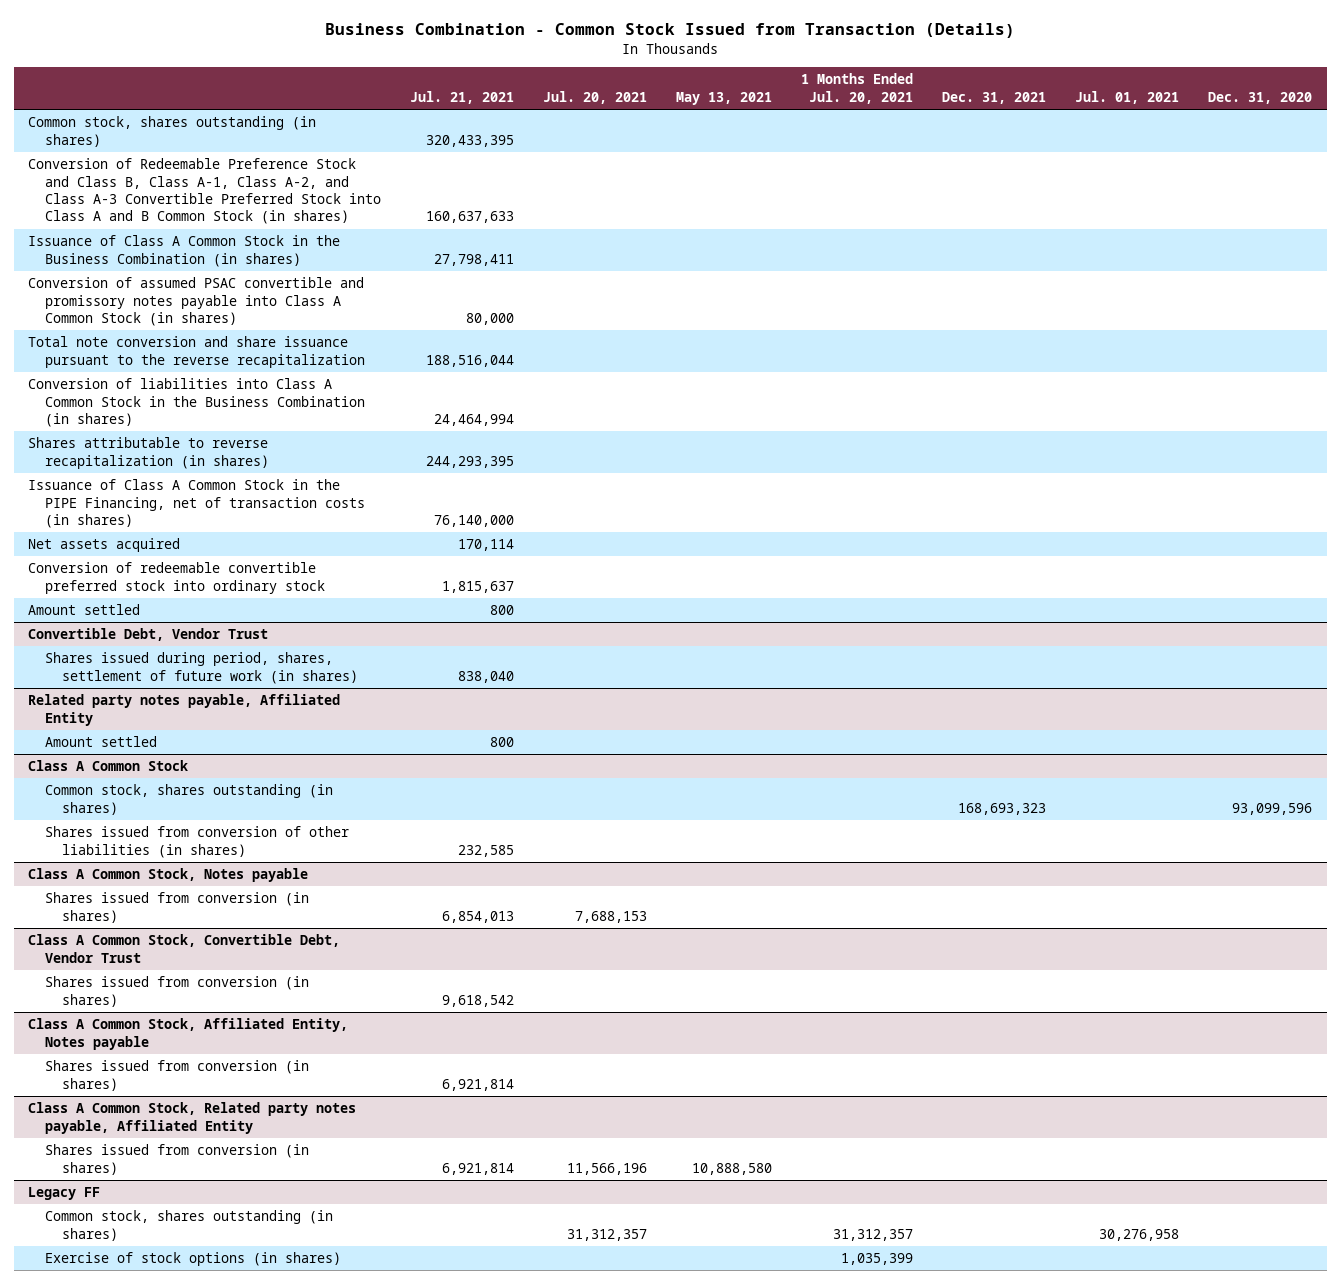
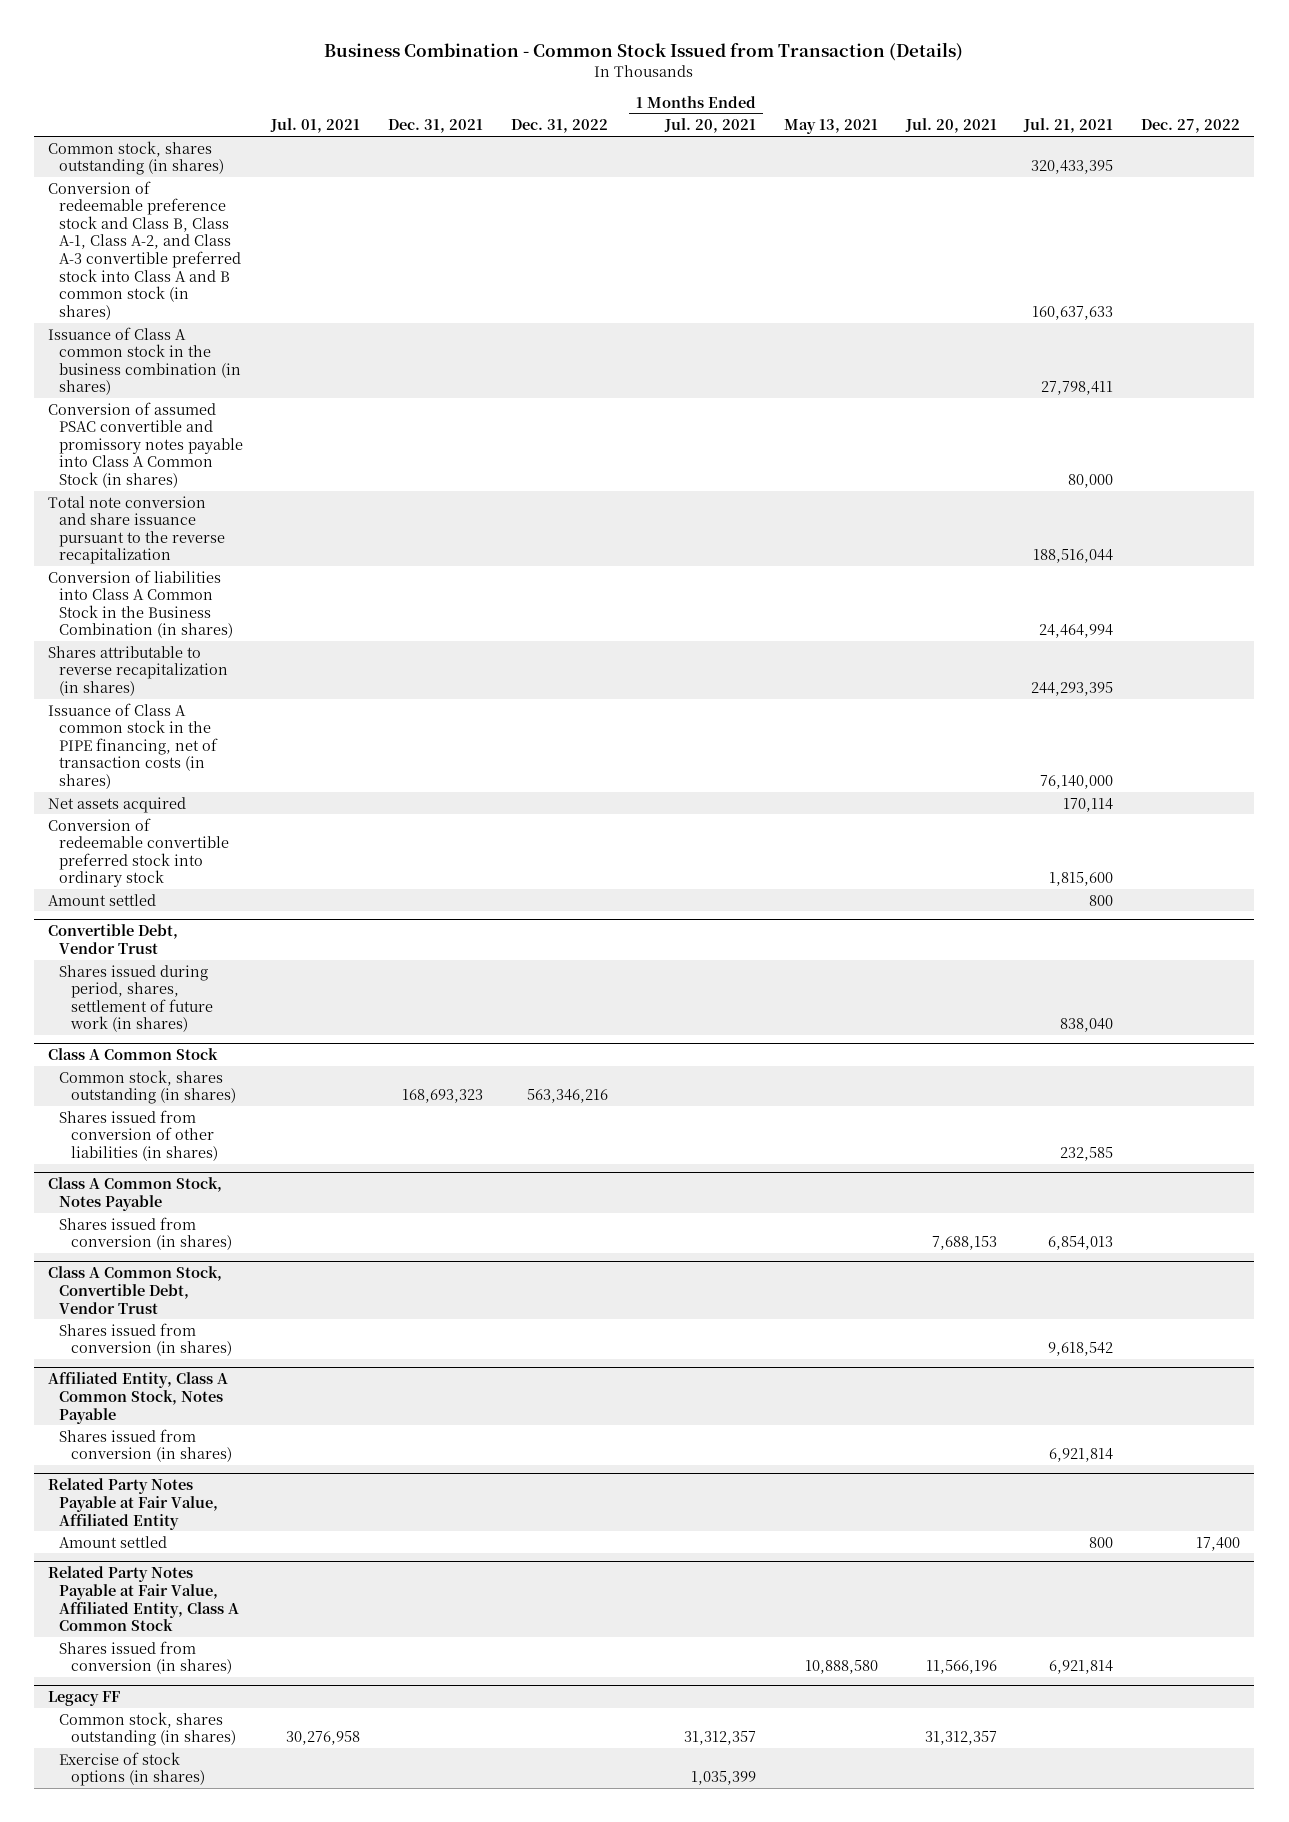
[1208,91,1313,104] Dec. 31, 2020 -> none
none -> [511,119,609,134] Dec. 31, 2022
none -> [1141,119,1241,134] Dec. 27, 2022
[28,158,382,225] Conversion of Redeemable Preference Stock and Class B, Class A-1, Class A-2, and Class A-3 Convertible Preferred Stock into Class A and B Common Stock (in shares) -> [48,180,242,320] Conversion of redeemable preference stock and Class B, Class A-1, Class A-2, and Class A-3 convertible preferred stock into Class A and B common stock (in shares)
[28,235,341,267] Issuance of Class A Common Stock in the Business Combination (in shares) -> [48,326,242,396] Issuance of Class A common stock in the business combination (in shares)
[28,479,366,529] Issuance of Class A Common Stock in the PIPE Financing, net of transaction costs (in shares) -> [48,702,219,789] Issuance of Class A common stock in the PIPE financing, net of transaction costs (in shares)
[442,580,515,593] 1,815,637 -> [1049,872,1114,887] 1,815,600
[28,694,341,726] Related party notes payable, Affiliated Entity -> none
[45,736,158,748] Amount settled -> none
[28,868,309,883] Class A Common Stock, Notes payable -> [48,1177,223,1211] Class A Common Stock, Notes Payable
[28,1018,349,1050] Class A Common Stock, Affiliated Entity, Notes payable -> [48,1372,229,1424] Affiliated Entity, Class A Common Stock, Notes Payable
none -> [48,1478,219,1530] Related Party Notes Payable at Fair Value, Affiliated Entity
none -> [59,1535,168,1548] Amount settled
[28,1102,357,1134] Class A Common Stock, Related party notes payable, Affiliated Entity -> [48,1566,240,1632] Related Party Notes Payable at Fair Value, Affiliated Entity, Class A Common Stock

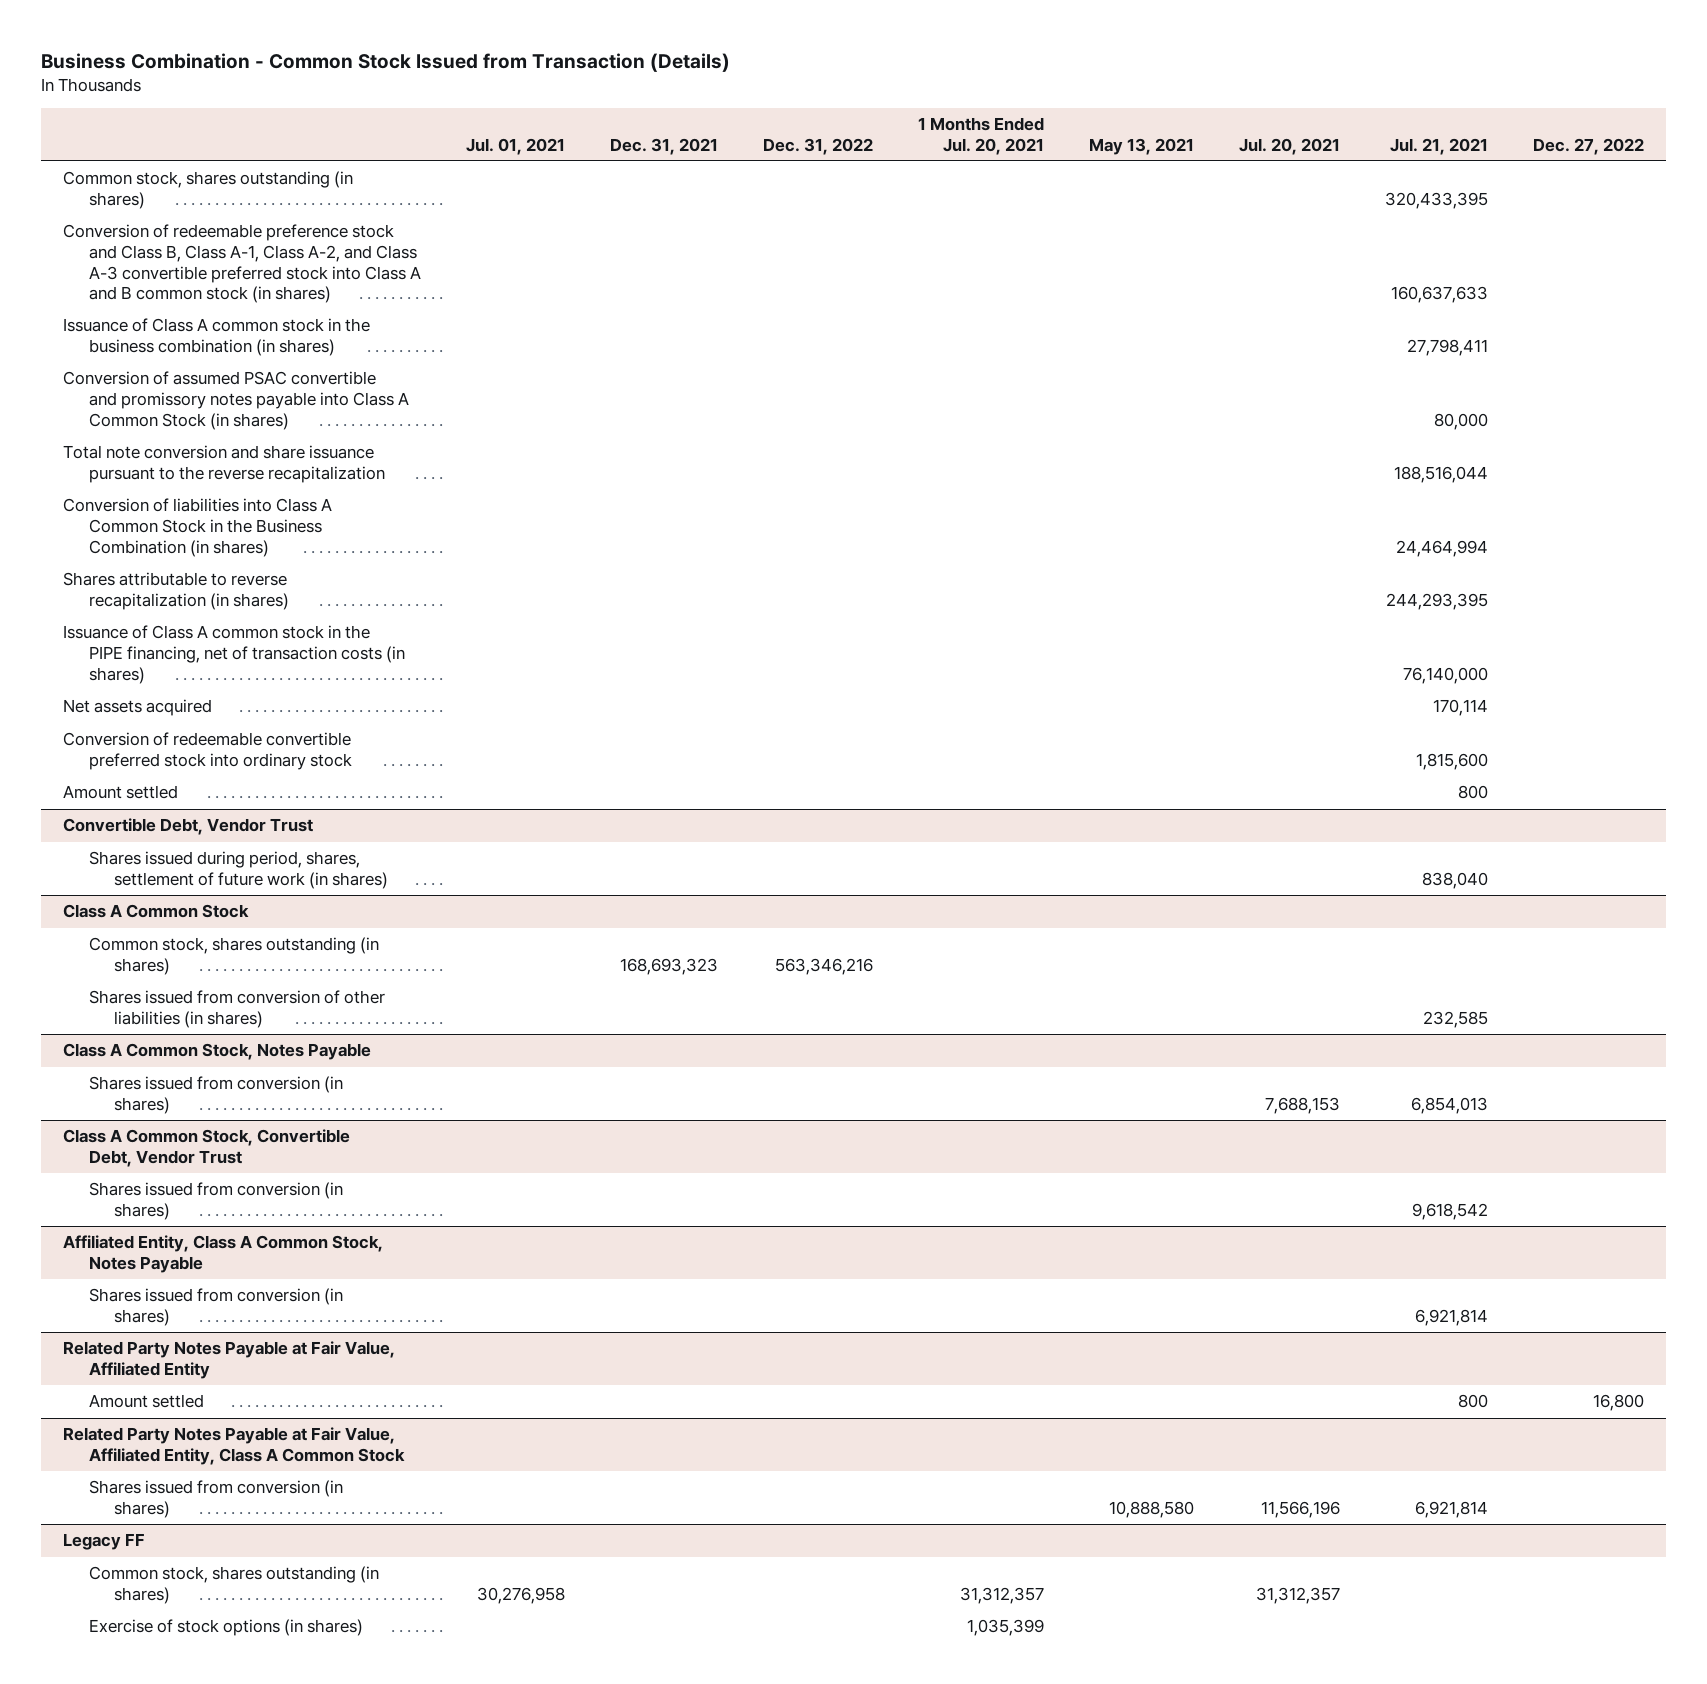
[1196,1536,1241,1551] 17,400 -> [1592,1394,1644,1412] 16,800

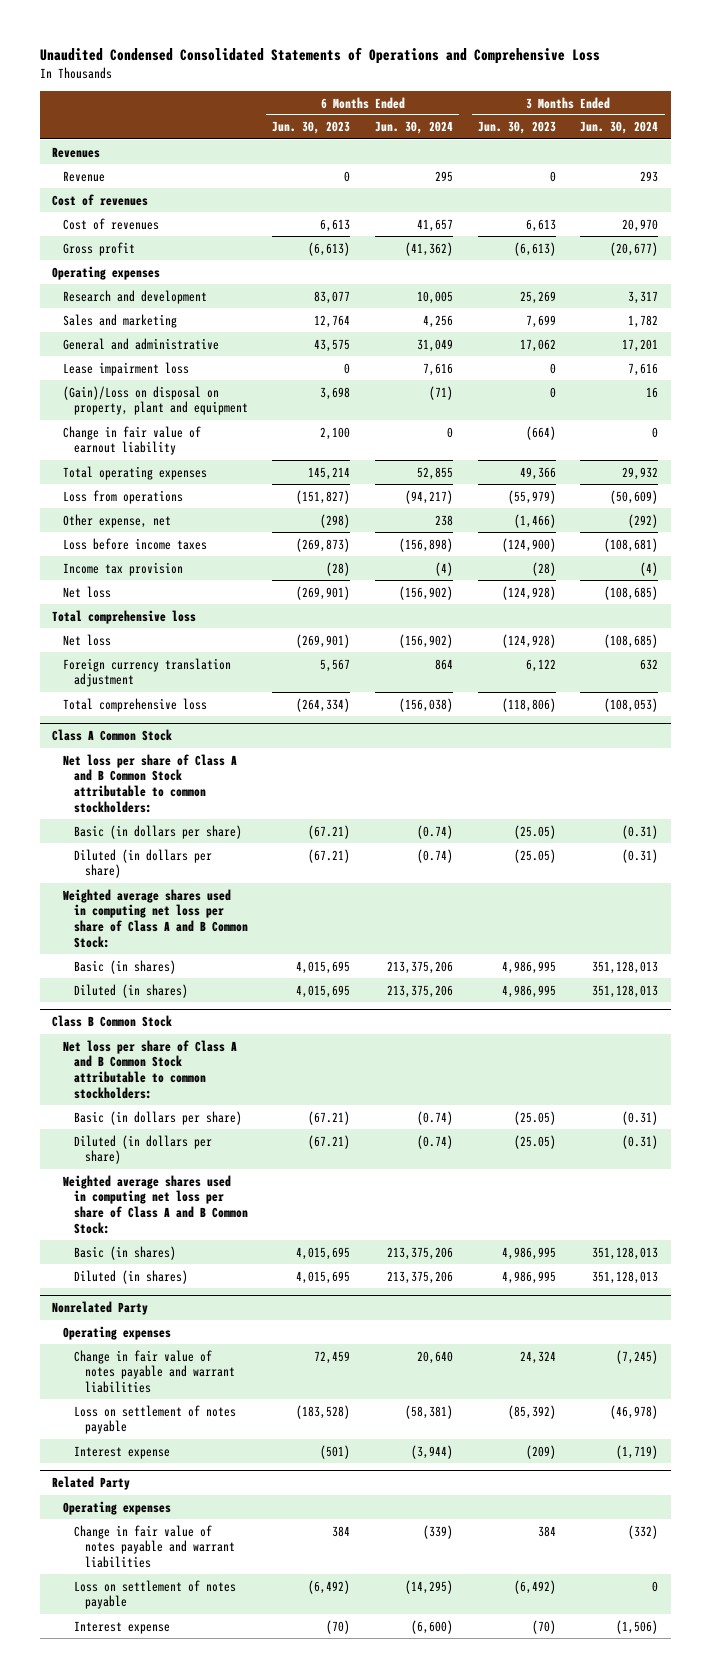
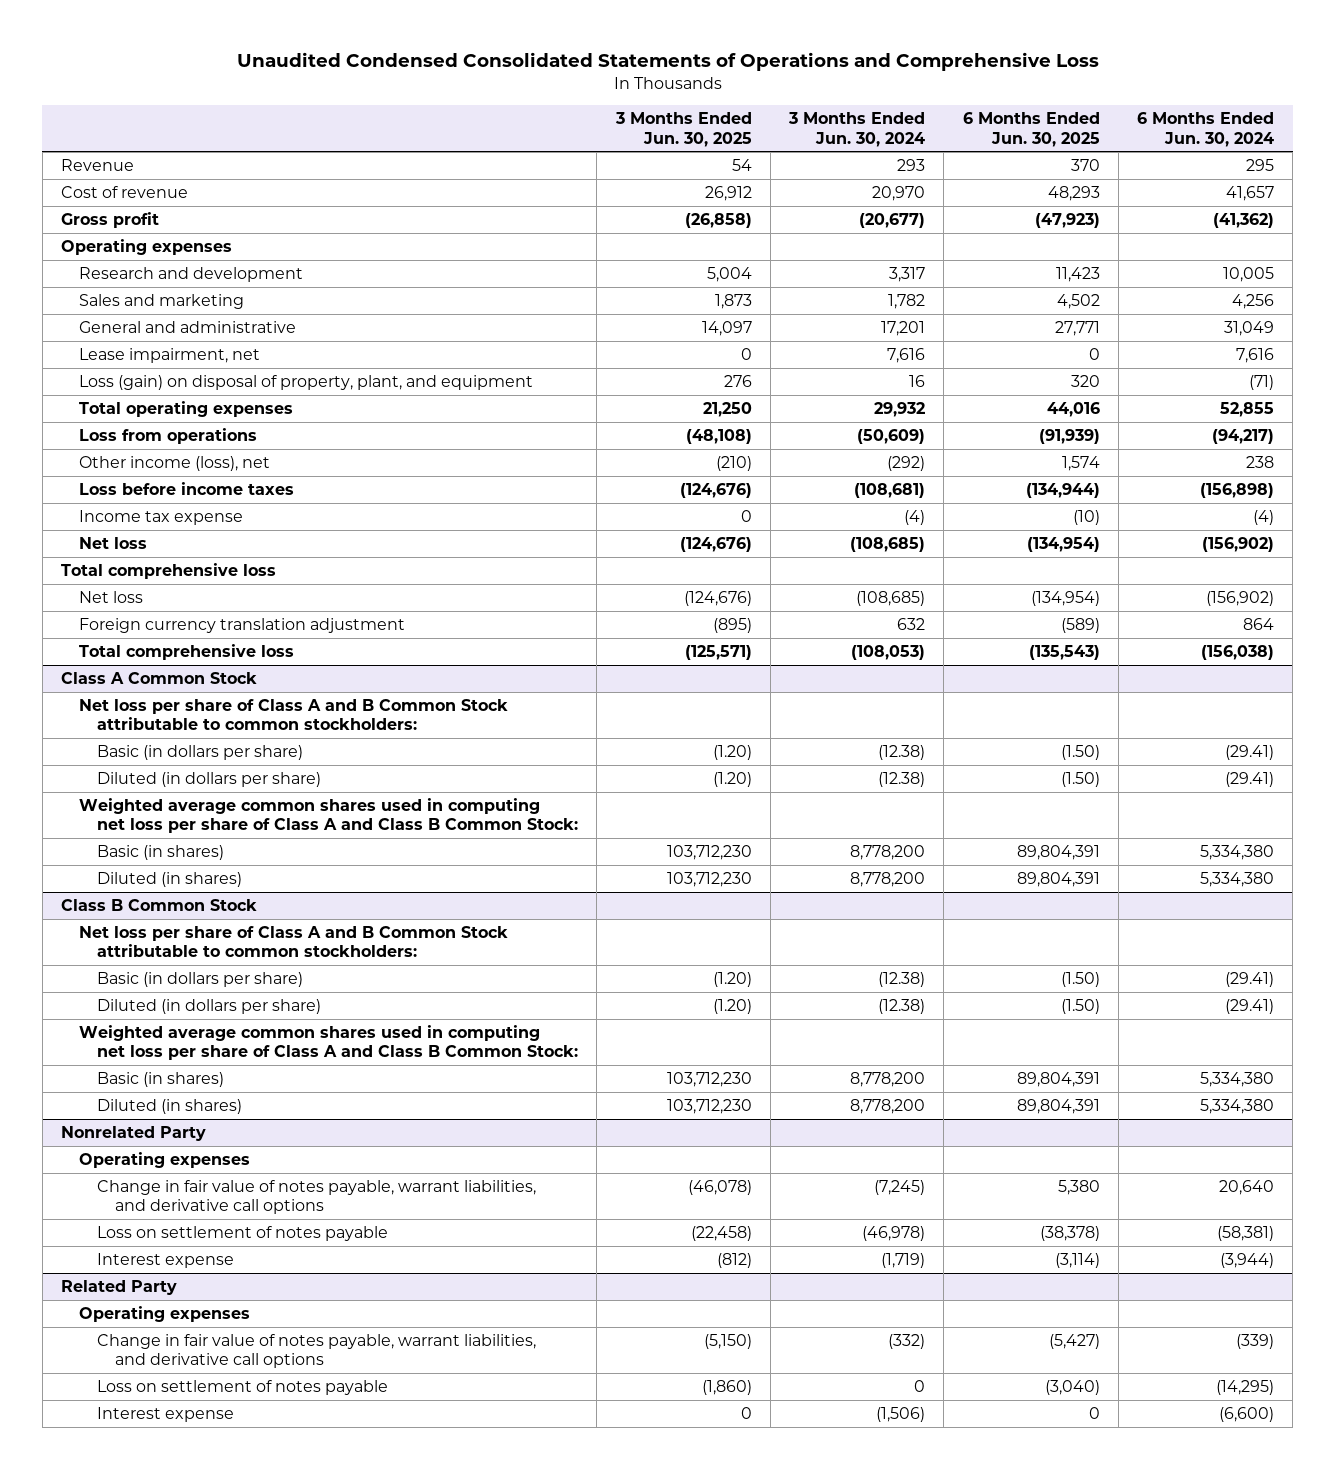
[272,121,351,135] Jun. 30, 2023 -> none
[477,121,556,135] Jun. 30, 2023 -> none
none -> [614,112,752,147] 3 Months Ended Jun. 30, 2025
none -> [962,112,1100,147] 6 Months Ended Jun. 30, 2025
[51,146,100,158] Revenues -> none
[51,193,148,206] Cost of revenues -> none
[62,217,159,230] Cost of revenues -> [61,186,189,199] Cost of revenue
[62,425,201,456] Change in fair value of earnout liability -> none
[62,361,189,376] Lease impairment loss -> [79,348,261,364] Lease impairment, net
[62,385,248,416] (Gain)/Loss on disposal on property, plant and equipment -> [79,375,534,391] Loss (gain) on disposal of property, plant, and equipment
[62,513,171,528] Other expense, net -> [79,456,271,472] Other income (loss), net
[62,561,183,576] Income tax provision -> [79,510,244,526] Income tax expense
[417,824,454,839] (0.74) -> [1225,745,1275,761] (29.41)
[622,824,659,839] (0.31) -> [878,745,926,761] (12.38)
[417,848,454,863] (0.74) -> [1225,772,1275,788] (29.41)
[622,848,659,863] (0.31) -> [878,772,926,788] (12.38)
[62,888,248,948] Weighted average shares used in computing net loss per share of Class A and B Common Stock: -> [79,798,578,834] Weighted average common shares used in computing net loss per share of Class A and Class B Common Stock:
[387,960,454,974] 213,375,206 -> [1200,845,1275,861] 5,334,380
[592,960,659,974] 351,128,013 -> [850,845,926,861] 8,778,200
[387,984,454,998] 213,375,206 -> [1200,872,1275,888] 5,334,380
[592,984,659,998] 351,128,013 -> [850,872,926,888] 8,778,200
[417,1110,454,1125] (0.74) -> [1225,972,1275,988] (29.41)
[622,1110,659,1125] (0.31) -> [878,972,926,988] (12.38)
[417,1134,454,1149] (0.74) -> [1225,999,1275,1015] (29.41)
[622,1134,659,1149] (0.31) -> [878,999,926,1015] (12.38)
[62,1174,248,1234] Weighted average shares used in computing net loss per share of Class A and B Common Stock: -> [79,1025,578,1061] Weighted average common shares used in computing net loss per share of Class A and Class B Common Stock:
[387,1246,454,1260] 213,375,206 -> [1200,1072,1275,1088] 5,334,380
[592,1246,659,1260] 351,128,013 -> [850,1072,926,1088] 8,778,200
[387,1270,454,1284] 213,375,206 -> [1200,1099,1275,1115] 5,334,380
[592,1270,659,1284] 351,128,013 -> [850,1099,926,1115] 8,778,200
[73,1349,235,1393] Change in fair value of notes payable and warrant liabilities -> [96,1180,536,1215] Change in fair value of notes payable, warrant liabilities, and derivative call options
[73,1524,235,1568] Change in fair value of notes payable and warrant liabilities -> [96,1334,536,1369] Change in fair value of notes payable, warrant liabilities, and derivative call options

